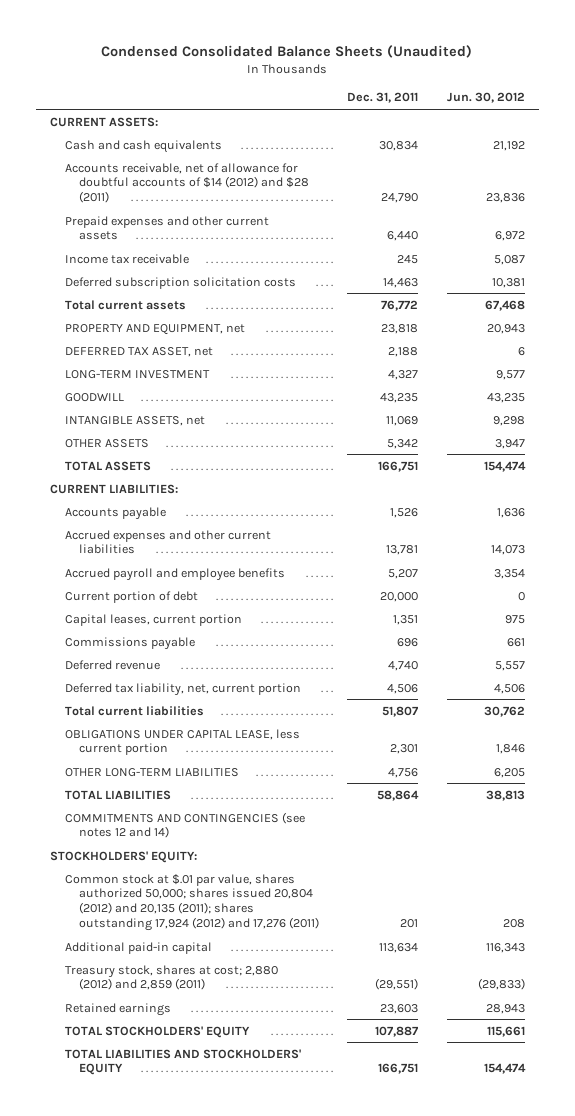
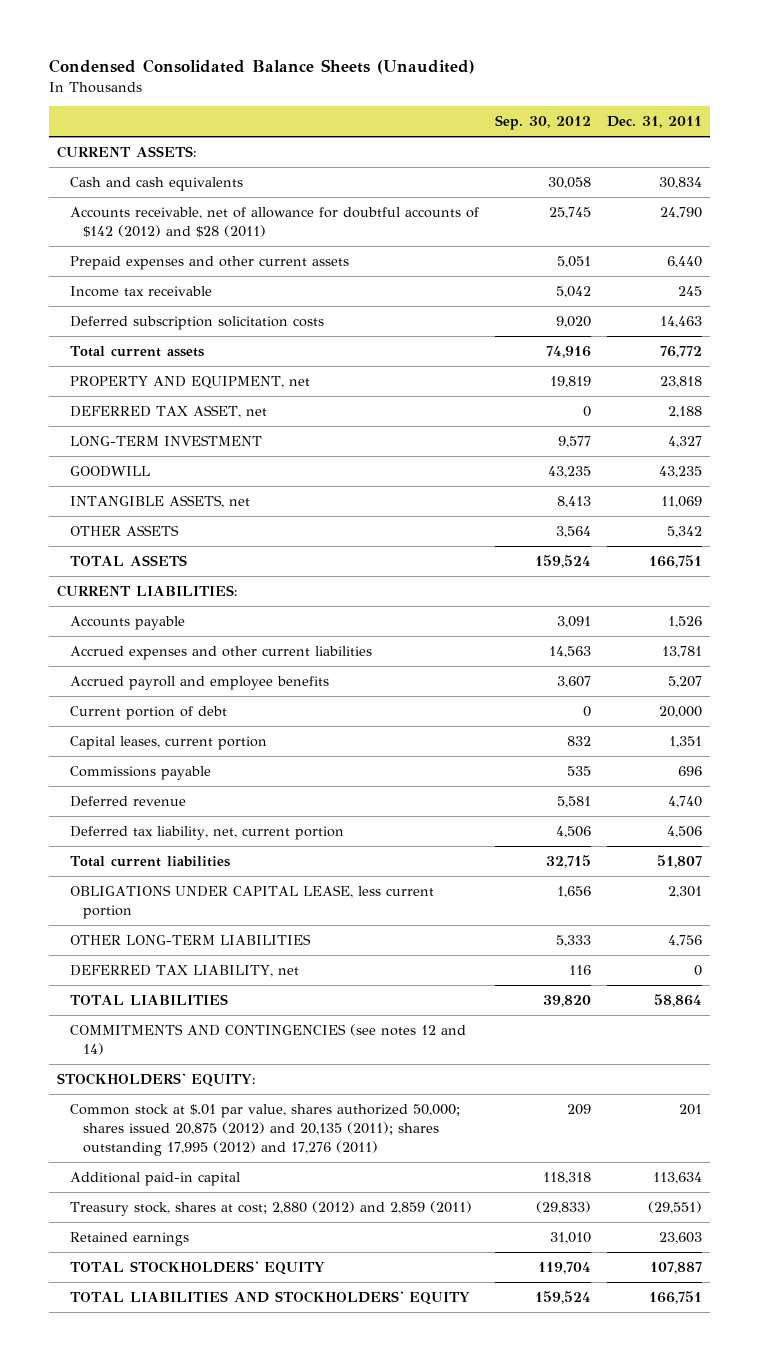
[446,92,525,104] Jun. 30, 2012 -> none
none -> [495,115,592,131] Sep. 30, 2012
[64,162,310,204] Accounts receivable, net of allowance for doubtful accounts of $14 (2012) and $28 (2011) -> [70,207,480,237] Accounts receivable, net of allowance for doubtful accounts of $142 (2012) and $28 (2011)
none -> [70,965,300,978] DEFERRED TAX LIABILITY, net
[64,873,320,931] Common stock at $.01 par value, shares authorized 50,000; shares issued 20,804 (2012) and 20,135 (2011); shares outstanding 17,924 (2012) and 17,276 (2011) -> [70,1104,461,1156] Common stock at $.01 par value, shares authorized 50,000; shares issued 20,875 (2012) and 20,135 (2011); shares outstanding 17,995 (2012) and 17,276 (2011)

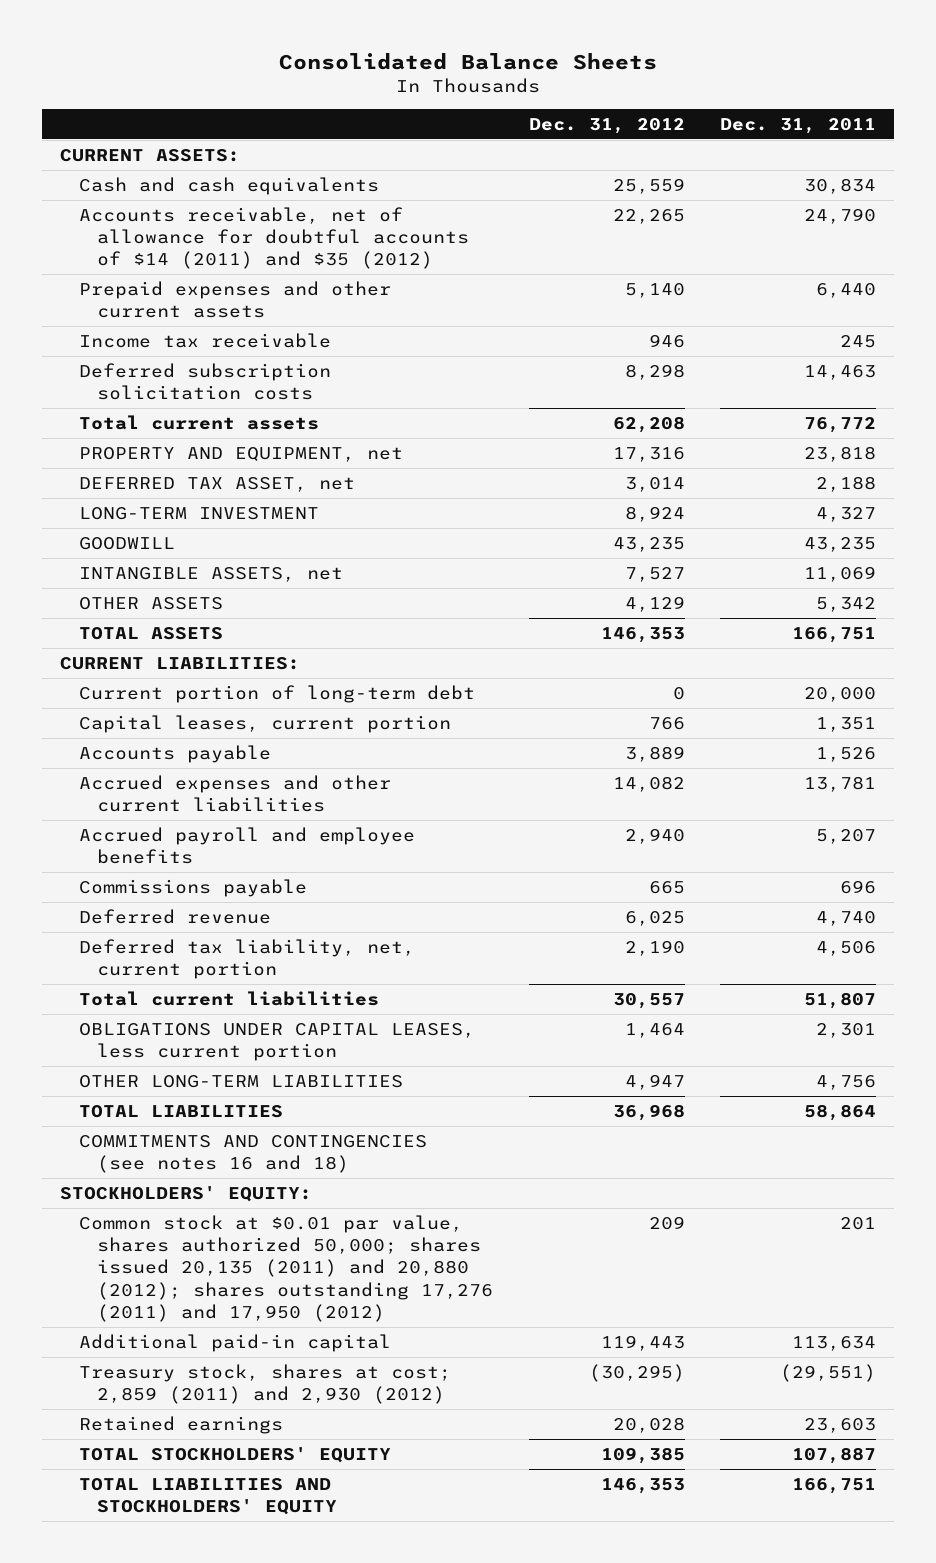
[49,58,476,74] Condensed Consolidated Balance Sheets (Unaudited) -> [279,53,658,71] Consolidated Balance Sheets
[495,115,592,131] Sep. 30, 2012 -> none
none -> [528,118,685,135] Dec. 31, 2012
[70,207,480,237] Accounts receivable, net of allowance for doubtful accounts of $142 (2012) and $28 (2011) -> [78,206,470,270] Accounts receivable, net of allowance for doubtful accounts of $14 (2011) and $35 (2012)
none -> [78,684,475,703] Current portion of long-term debt
[70,736,268,751] Capital leases, current portion -> [78,714,451,733] Capital leases, current portion
[70,706,228,721] Current portion of debt -> none
[70,885,435,919] OBLIGATIONS UNDER CAPITAL LEASE, less current portion -> [78,1022,475,1062] OBLIGATIONS UNDER CAPITAL LEASES, less current portion
[70,965,300,978] DEFERRED TAX LIABILITY, net -> none
[70,1024,467,1055] COMMITMENTS AND CONTINGENCIES (see notes 12 and 14) -> [78,1134,427,1174] COMMITMENTS AND CONTINGENCIES (see notes 16 and 18)
[70,1104,461,1156] Common stock at $.01 par value, shares authorized 50,000; shares issued 20,875 (2012) and 20,135 (2011); shares outstanding 17,995 (2012) and 17,276 (2011) -> [78,1214,494,1323] Common stock at $0.01 par value, shares authorized 50,000; shares issued 20,135 (2011) and 20,880 (2012); shares outstanding 17,276 (2011) and 17,950 (2012)
[70,1201,473,1217] Treasury stock, shares at cost; 2,880 (2012) and 2,859 (2011) -> [78,1363,451,1405] Treasury stock, shares at cost; 2,859 (2011) and 2,930 (2012)

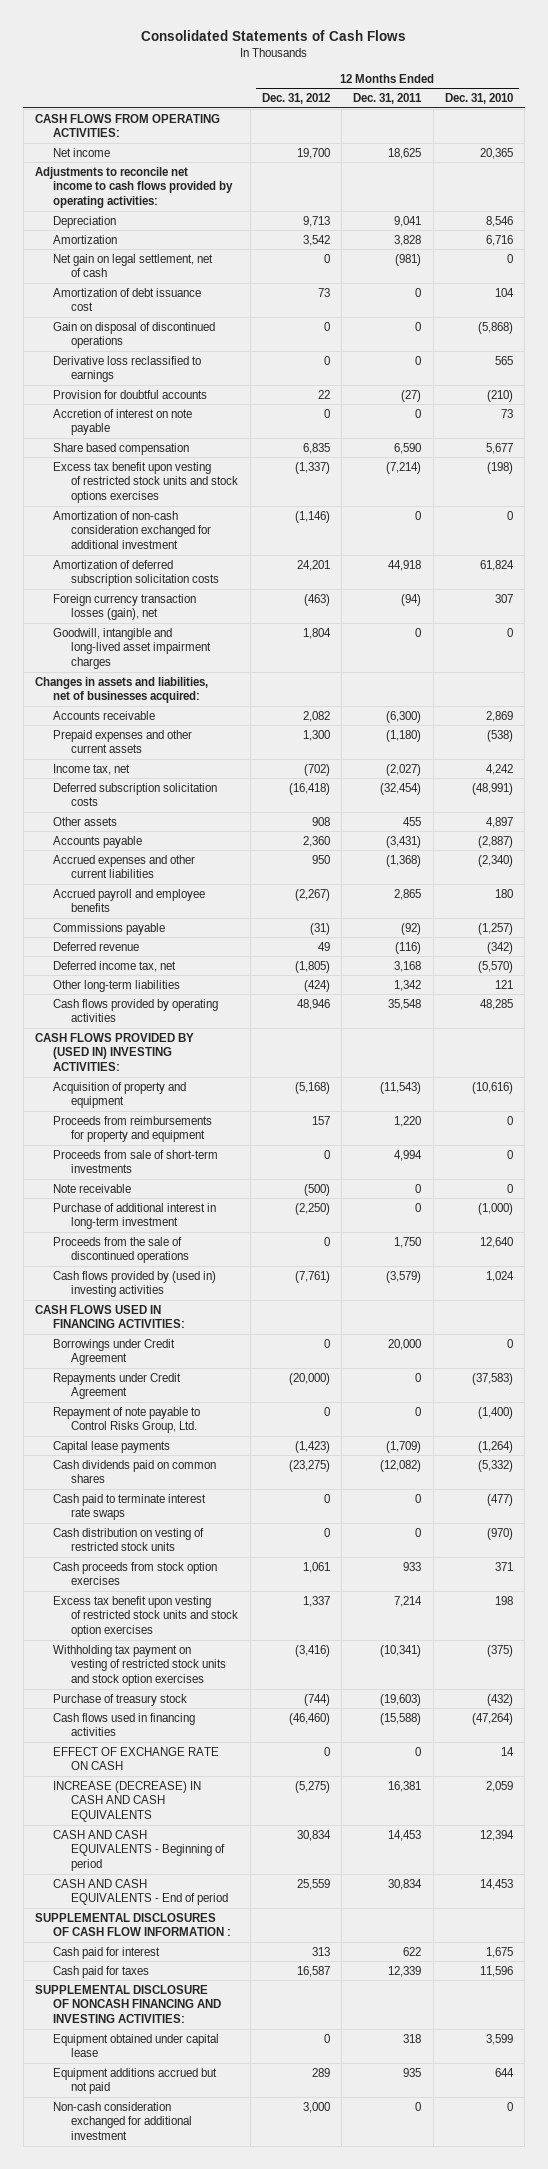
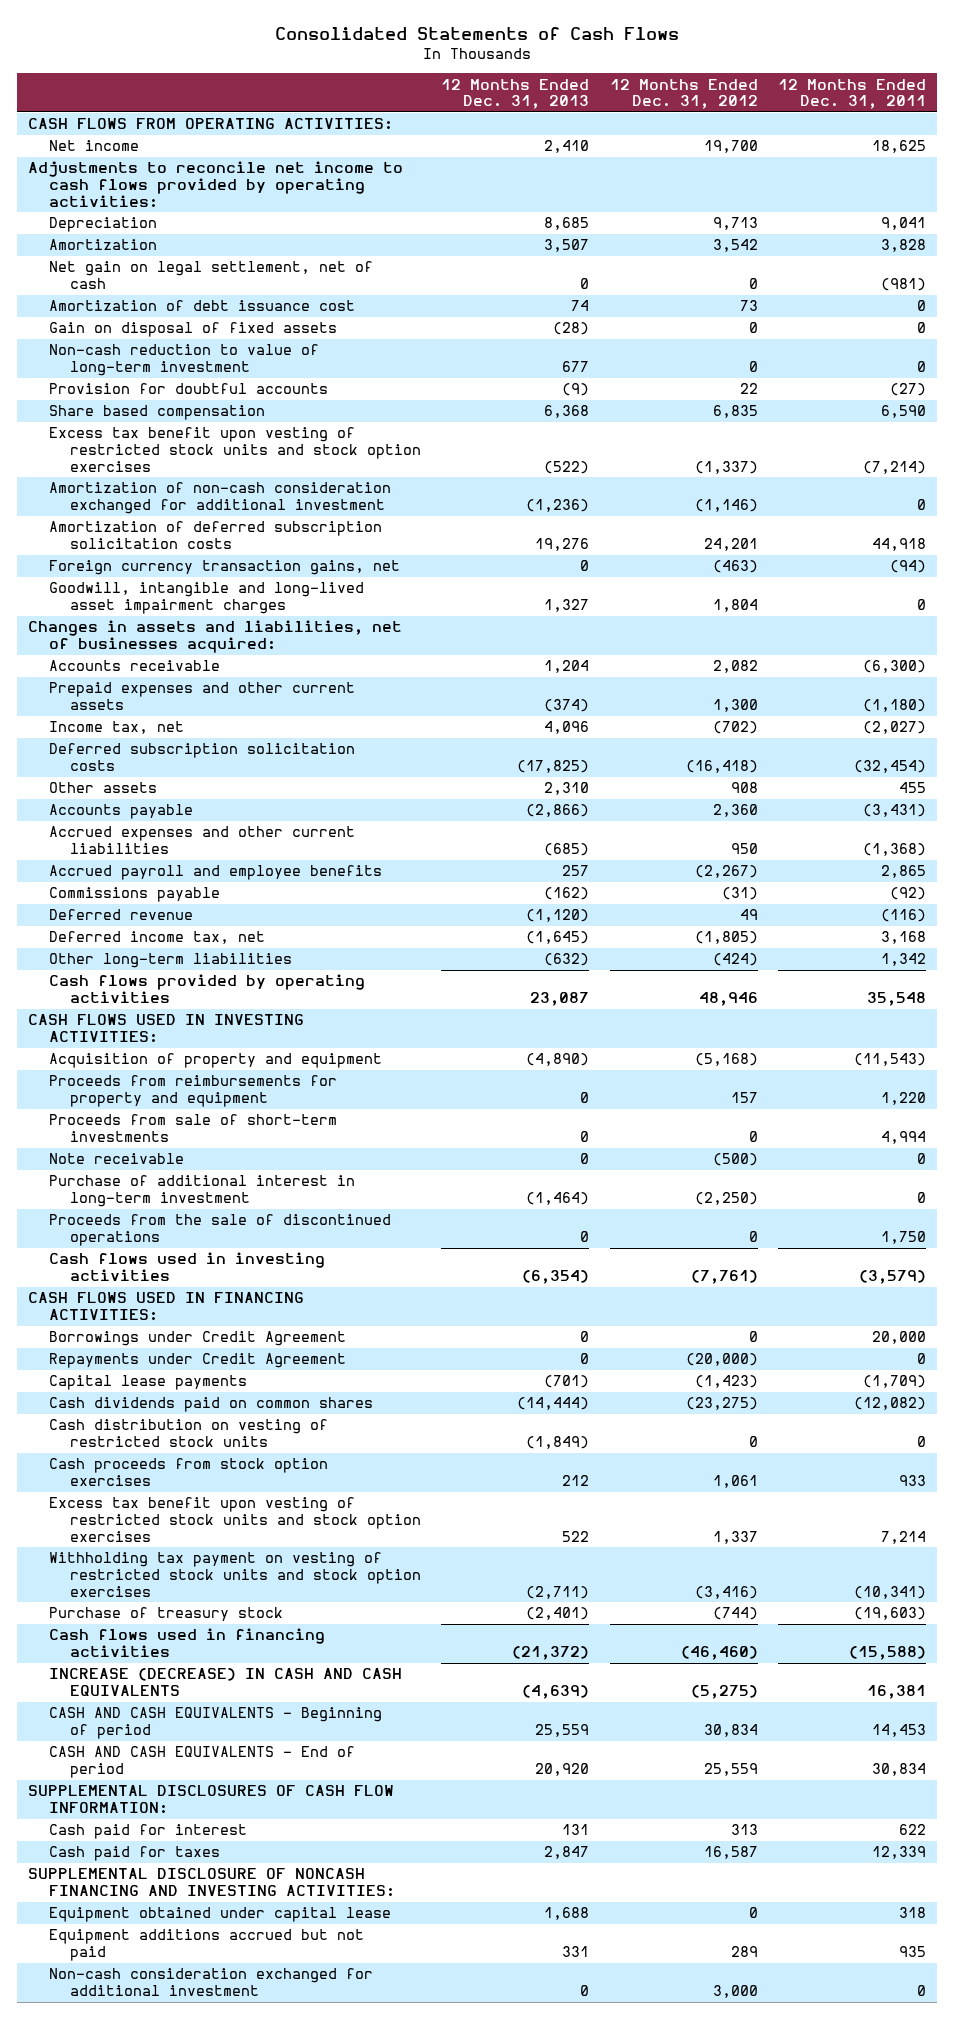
[445,92,514,104] Dec. 31, 2010 -> none
none -> [441,78,590,110] 12 Months Ended Dec. 31, 2013
[53,355,202,383] Derivative loss reclassified to earnings -> none
[53,321,216,349] Gain on disposal of discontinued operations -> [48,322,337,338] Gain on disposal of fixed assets
none -> [48,344,319,377] Non-cash reduction to value of long-term investment
[53,408,193,436] Accretion of interest on note payable -> none
[53,461,239,504] Excess tax benefit upon vesting of restricted stock units and stock options exercises -> [48,427,421,472] Excess tax benefit upon vesting of restricted stock units and stock option exercises
[53,593,197,621] Foreign currency transaction losses (gain), net -> [48,560,400,576] Foreign currency transaction gains, net
[35,1032,195,1072] CASH FLOWS PROVIDED BY (USED IN) INVESTING ACTIVITIES: -> [27,1014,304,1044] CASH FLOWS USED IN INVESTING ACTIVITIES:
[53,1270,217,1298] Cash flows provided by (used in) investing activities -> [48,1252,325,1282] Cash flows used in investing activities
[53,1406,201,1434] Repayment of note payable to Control Risks Group, Ltd. -> none
[53,1493,207,1521] Cash paid to terminate interest rate swaps -> none
[53,1746,220,1771] EFFECT OF EXCHANGE RATE ON CASH -> none
[35,1912,232,1937] SUPPLEMENTAL DISCLOSURES OF CASH FLOW INFORMATION : -> [27,1785,394,1815] SUPPLEMENTAL DISCLOSURES OF CASH FLOW INFORMATION:

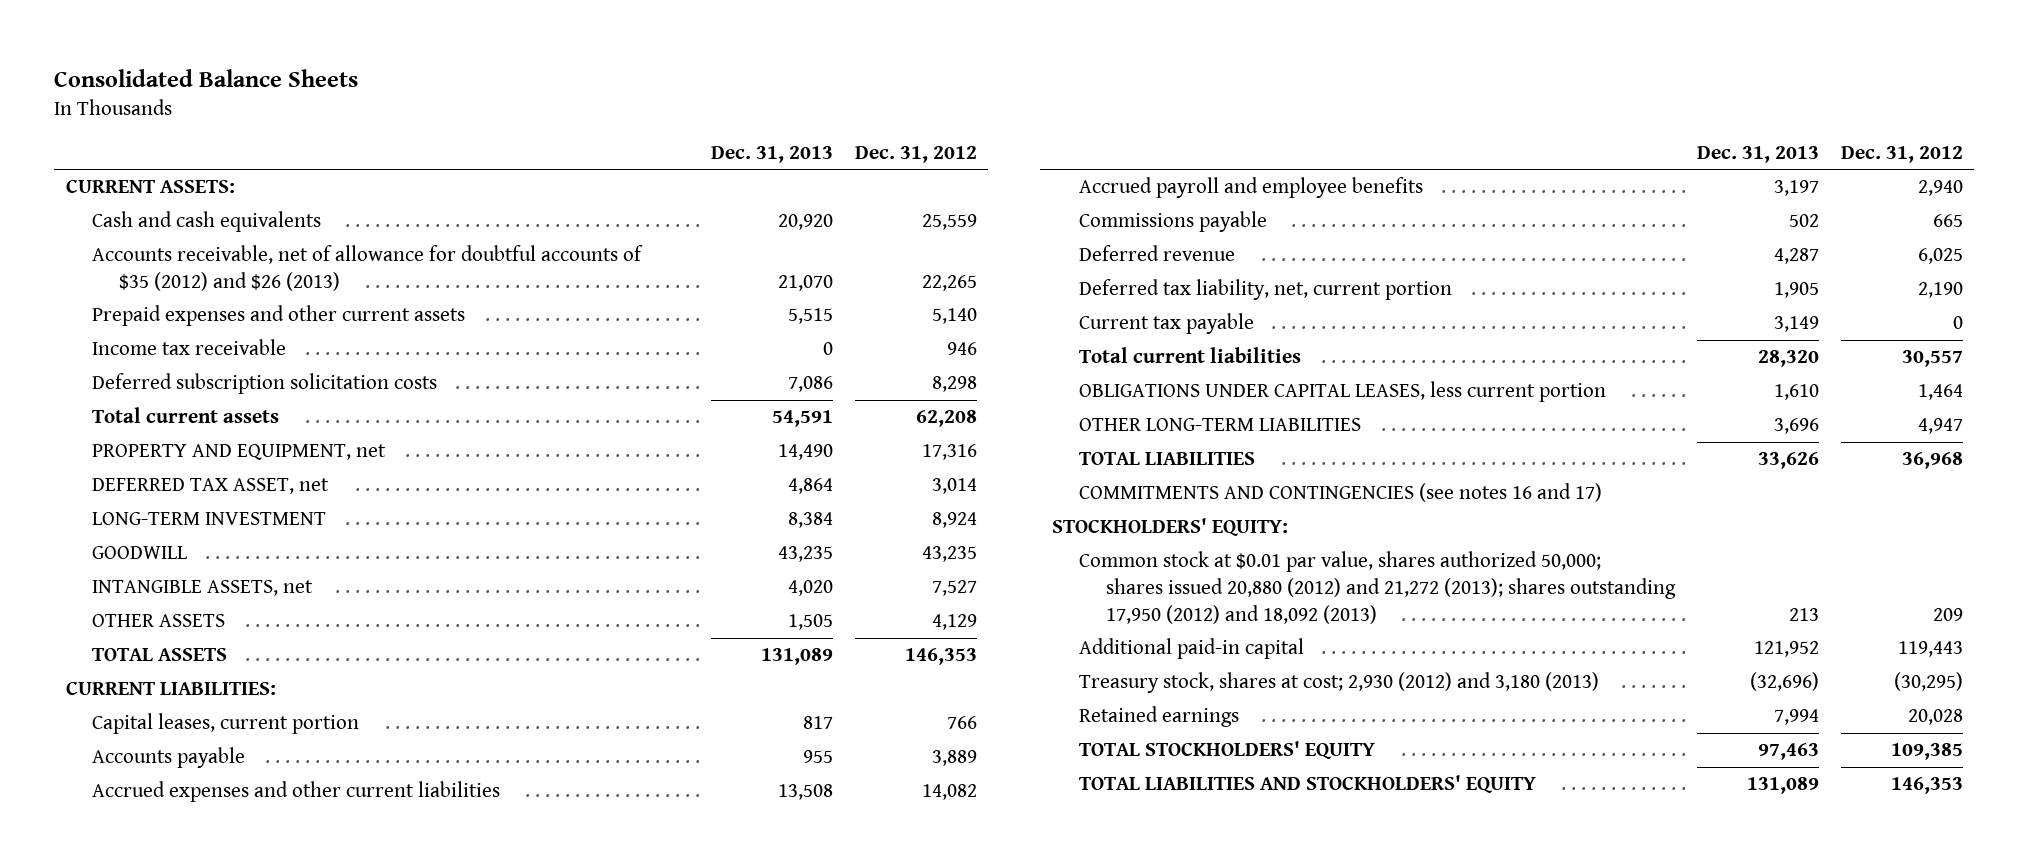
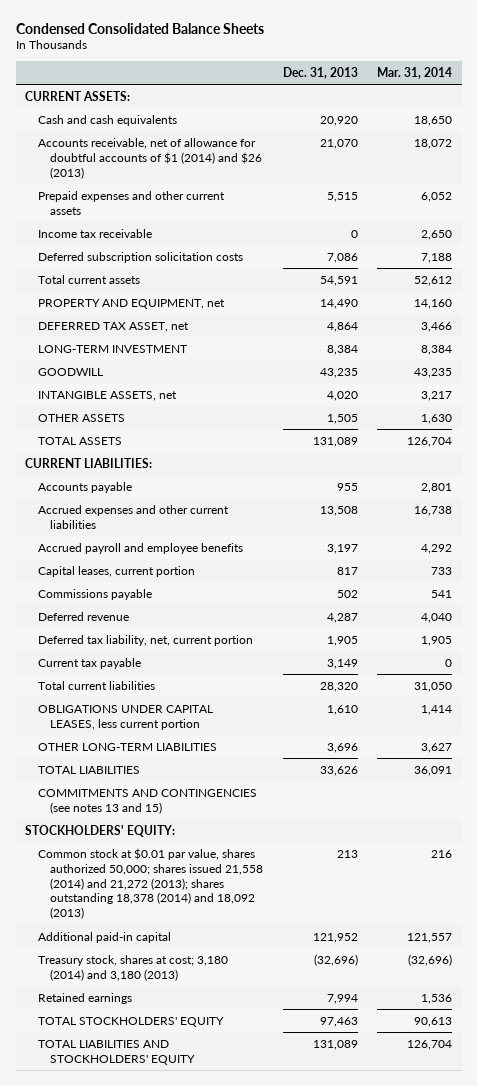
[54,68,359,87] Consolidated Balance Sheets -> [15,22,264,34] Condensed Consolidated Balance Sheets
[855,146,978,164] Dec. 31, 2012 -> none
none -> [376,66,452,79] Mar. 31, 2014
[92,245,644,291] Accounts receivable, net of allowance for doubtful accounts of $35 (2012) and $26 (2013) -> [37,137,263,179] Accounts receivable, net of allowance for doubtful accounts of $1 (2014) and $26 (2013)
[92,713,360,735] Capital leases, current portion -> [37,565,195,577] Capital leases, current portion
[1078,483,1602,503] COMMITMENTS AND CONTINGENCIES (see notes 16 and 17) -> [37,788,257,814] COMMITMENTS AND CONTINGENCIES (see notes 13 and 15)
[1078,551,1676,624] Common stock at $0.01 par value, shares authorized 50,000; shares issued 20,880 (2012) and 21,272 (2013); shares outstanding 17,950 (2012) and 18,092 (2013) -> [37,847,264,920] Common stock at $0.01 par value, shares authorized 50,000; shares issued 21,558 (2014) and 21,272 (2013); shares outstanding 18,378 (2014) and 18,092 (2013)
[1078,672,1599,694] Treasury stock, shares at cost; 2,930 (2012) and 3,180 (2013) -> [37,954,228,981] Treasury stock, shares at cost; 3,180 (2014) and 3,180 (2013)

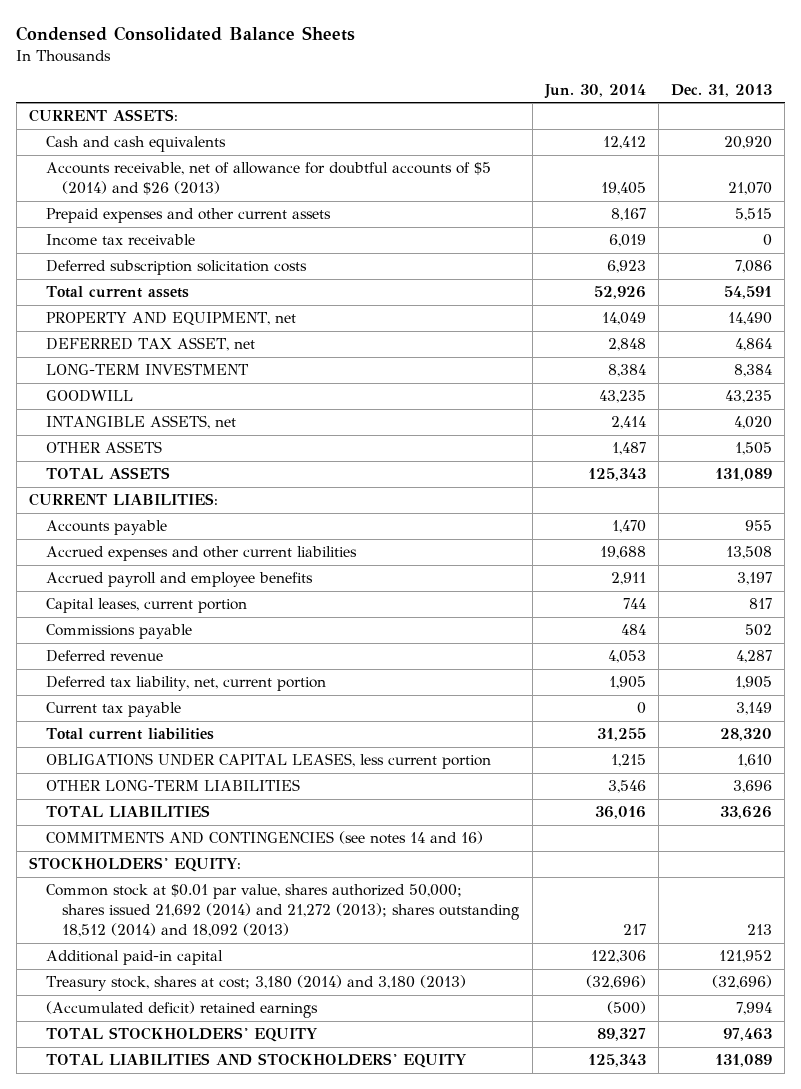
[376,66,452,79] Mar. 31, 2014 -> none
none -> [543,83,646,99] Jun. 30, 2014
[37,137,263,179] Accounts receivable, net of allowance for doubtful accounts of $1 (2014) and $26 (2013) -> [45,162,491,196] Accounts receivable, net of allowance for doubtful accounts of $5 (2014) and $26 (2013)
[37,788,257,814] COMMITMENTS AND CONTINGENCIES (see notes 13 and 15) -> [45,831,483,845] COMMITMENTS AND CONTINGENCIES (see notes 14 and 16)
[37,847,264,920] Common stock at $0.01 par value, shares authorized 50,000; shares issued 21,558 (2014) and 21,272 (2013); shares outstanding 18,378 (2014) and 18,092 (2013) -> [45,884,520,938] Common stock at $0.01 par value, shares authorized 50,000; shares issued 21,692 (2014) and 21,272 (2013); shares outstanding 18,512 (2014) and 18,092 (2013)
[37,992,132,1004] Retained earnings -> [45,1001,318,1019] (Accumulated deficit) retained earnings

